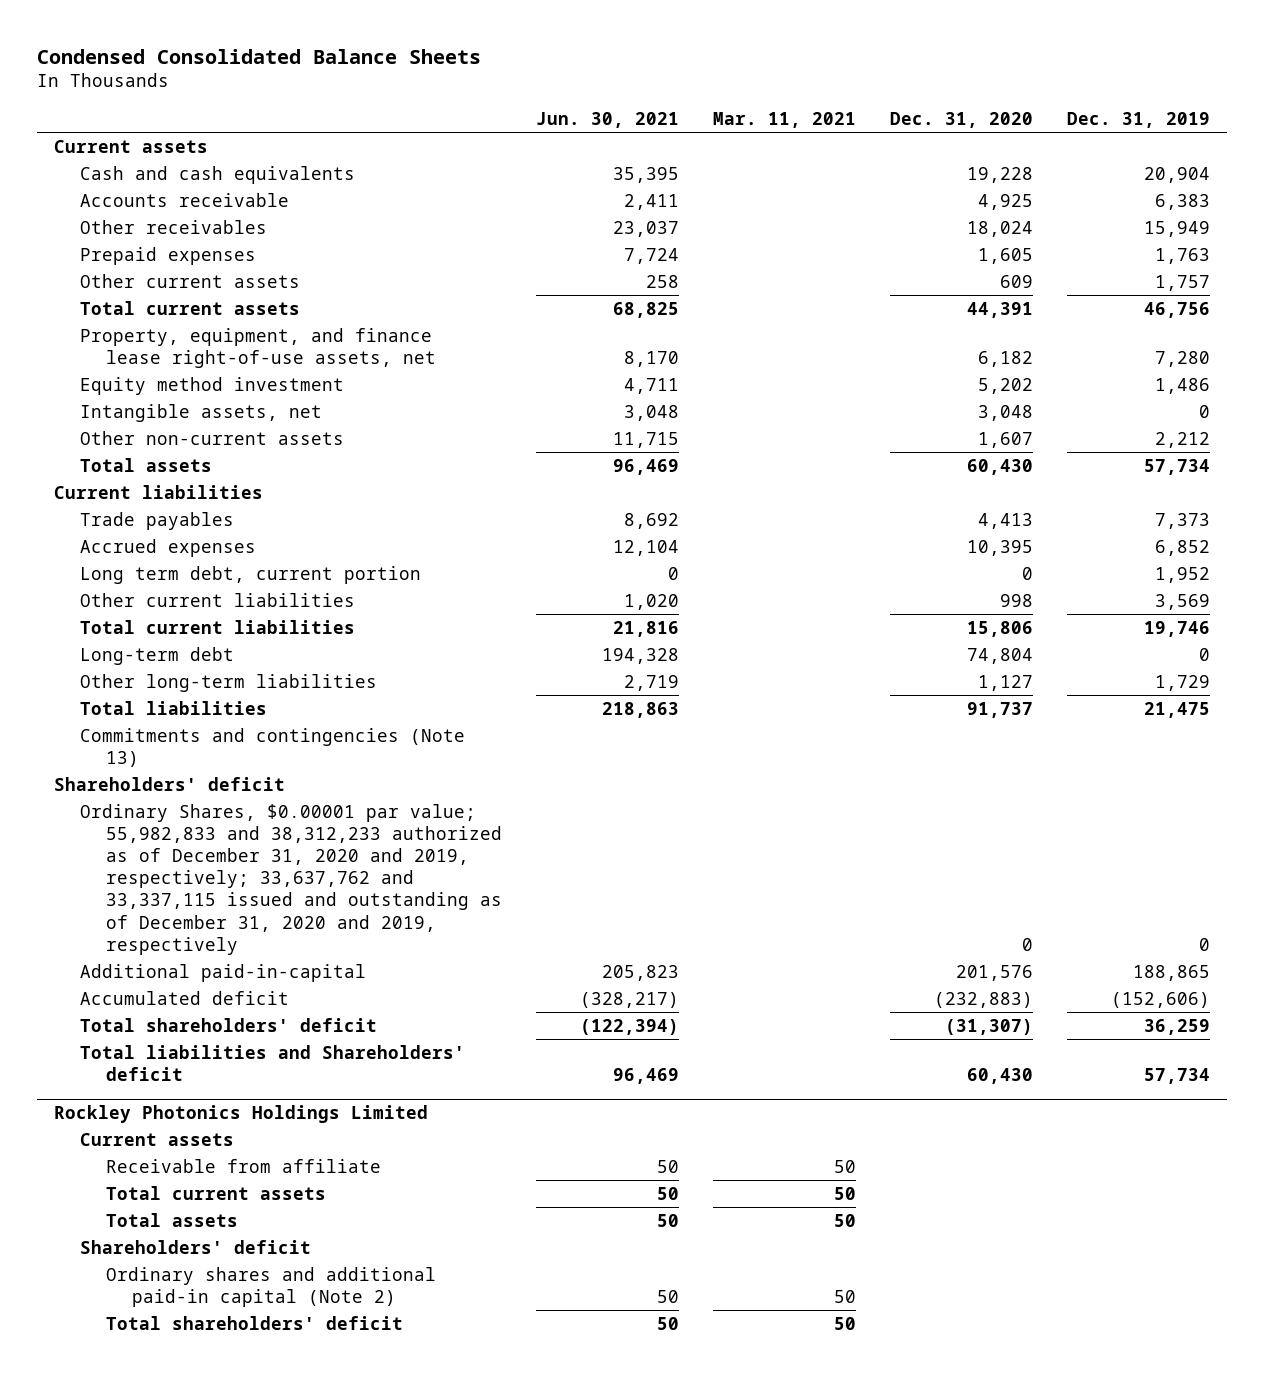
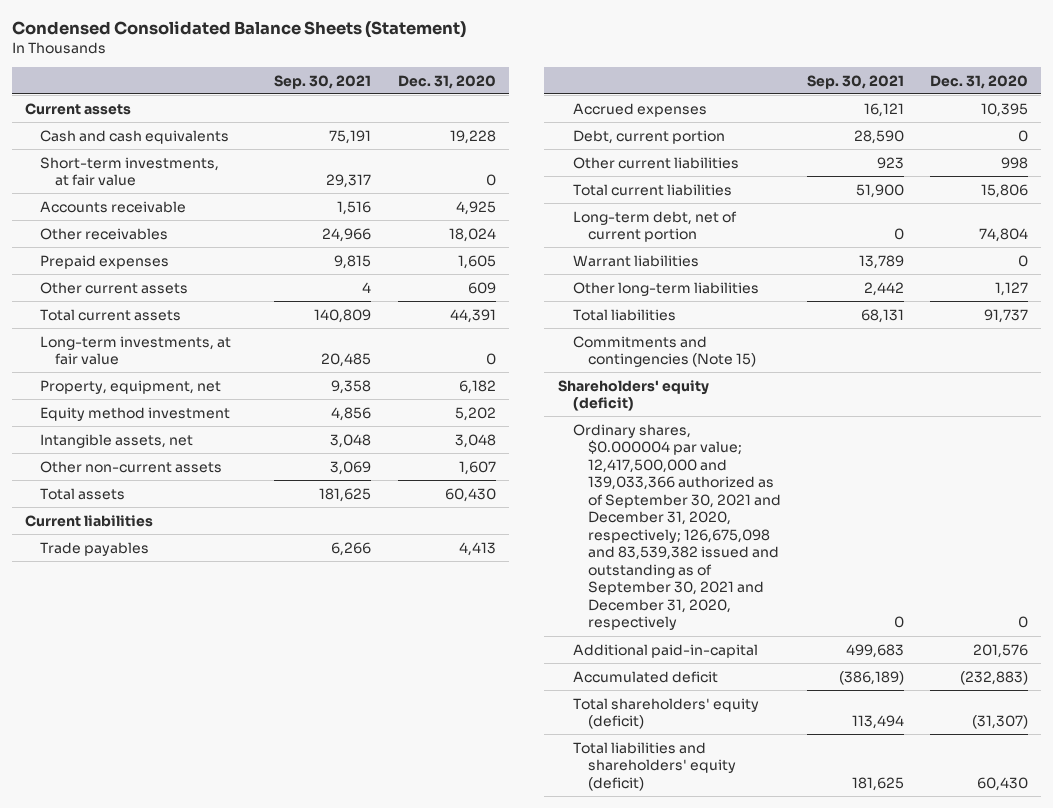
[36,48,481,64] Condensed Consolidated Balance Sheets -> [11,20,466,38] Condensed Consolidated Balance Sheets (Statement)
[535,111,679,128] Jun. 30, 2021 -> none
[712,111,856,128] Mar. 11, 2021 -> none
[1066,111,1210,128] Dec. 31, 2019 -> none
none -> [274,74,372,89] Sep. 30, 2021
none -> [40,156,220,187] Short-term investments, at fair value
none -> [40,335,232,366] Long-term investments, at fair value
[79,327,436,369] Property, equipment, and finance lease right-of-use assets, net -> [40,379,222,394] Property, equipment, net
[79,565,421,584] Long term debt, current portion -> [572,129,725,144] Debt, current portion
[79,646,234,665] Long-term debt -> [572,210,737,243] Long-term debt, net of current portion
none -> [572,254,699,267] Warrant liabilities
[79,727,465,768] Commitments and contingencies (Note 13) -> [572,335,756,368] Commitments and contingencies (Note 15)
[53,776,285,791] Shareholders' deficit -> [557,379,709,412] Shareholders' equity (deficit)
[79,803,502,955] Ordinary Shares, $0.00001 par value; 55,982,833 and 38,312,233 authorized as of December 31, 2020 and 2019, respectively; 33,637,762 and 33,337,115 issued and outstanding as of December 31, 2020 and 2019, respectively -> [572,423,781,631] Ordinary shares, $0.000004 par value; 12,417,500,000 and 139,033,366 authorized as of September 30, 2021 and December 31, 2020, respectively; 126,675,098 and 83,539,382 issued and outstanding as of September 30, 2021 and December 31, 2020, respectively
[53,1105,428,1124] Rockley Photonics Holdings Limited -> none
[79,1132,234,1146] Current assets -> none
[105,1158,381,1173] Receivable from affiliate -> none
[105,1185,326,1200] Total current assets -> none
[105,1212,238,1227] Total assets -> none
[79,1239,311,1254] Shareholders' deficit -> none
[105,1266,436,1308] Ordinary shares and additional paid-in capital (Note 2) -> none
[105,1315,403,1330] Total shareholders' deficit -> none
[79,1017,377,1032] Total shareholders' deficit -> [572,697,759,730] Total shareholders' equity (deficit)
[79,1044,465,1082] Total liabilities and Shareholders' deficit -> [572,741,736,791] Total liabilities and shareholders' equity (deficit)

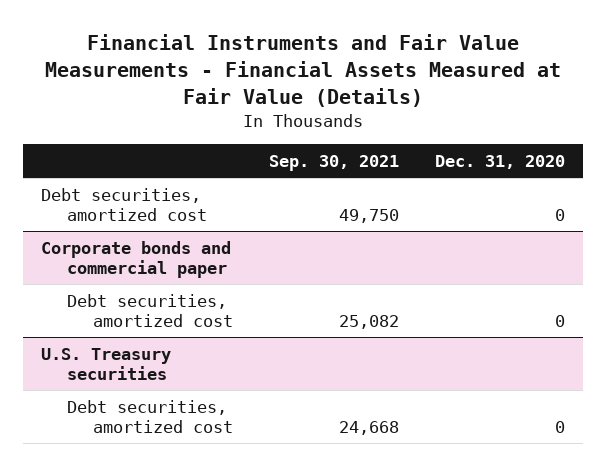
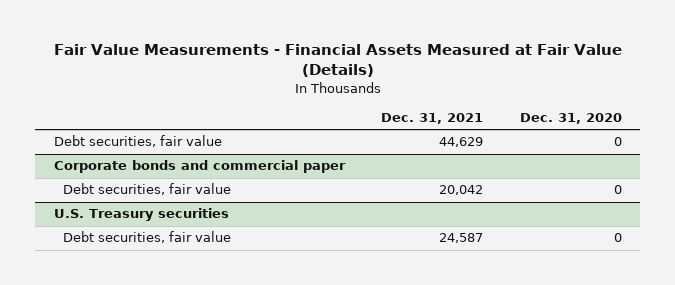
[45,34,562,107] Financial Instruments and Fair Value Measurements - Financial Assets Measured at Fair Value (Details) -> [53,44,622,78] Fair Value Measurements - Financial Assets Measured at Fair Value (Details)
[269,155,400,172] Sep. 30, 2021 -> none
none -> [381,113,484,125] Dec. 31, 2021
[41,187,208,222] Debt securities, amortized cost -> none
none -> [53,135,222,148] Debt securities, fair value
[67,293,234,328] Debt securities, amortized cost -> none
none -> [63,183,232,196] Debt securities, fair value
[67,399,234,434] Debt securities, amortized cost -> none
none -> [63,231,232,244] Debt securities, fair value

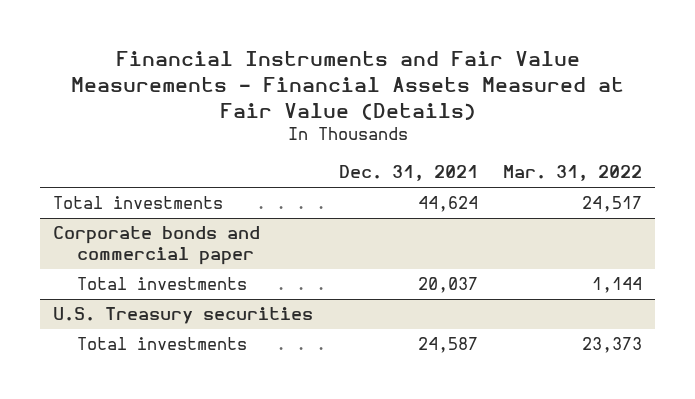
[53,44,622,78] Fair Value Measurements - Financial Assets Measured at Fair Value (Details) -> [70,50,624,120] Financial Instruments and Fair Value Measurements - Financial Assets Measured at Fair Value (Details)
[519,113,622,125] Dec. 31, 2020 -> none
none -> [503,165,643,182] Mar. 31, 2022
[53,135,222,148] Debt securities, fair value -> none
none -> [52,196,223,210] Total investments
[63,183,232,196] Debt securities, fair value -> none
none -> [76,277,247,291] Total investments
[63,231,232,244] Debt securities, fair value -> [76,337,247,351] Total investments

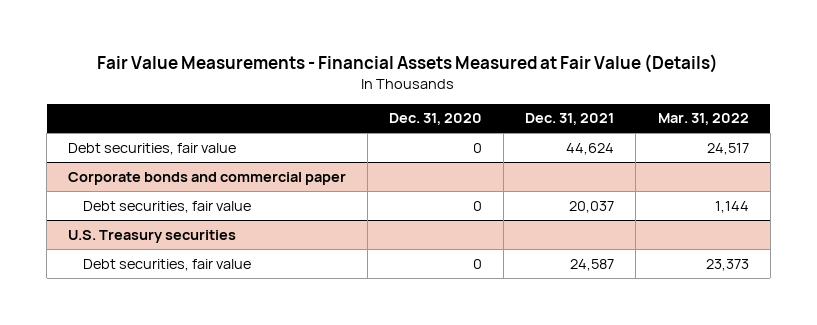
[70,50,624,120] Financial Instruments and Fair Value Measurements - Financial Assets Measured at Fair Value (Details) -> [97,54,719,74] Fair Value Measurements - Financial Assets Measured at Fair Value (Details)
none -> [389,113,483,126] Dec. 31, 2020
[52,196,223,210] Total investments -> [68,142,237,155] Debt securities, fair value
[76,277,247,291] Total investments -> [83,200,252,213] Debt securities, fair value
[76,337,247,351] Total investments -> [83,258,252,271] Debt securities, fair value

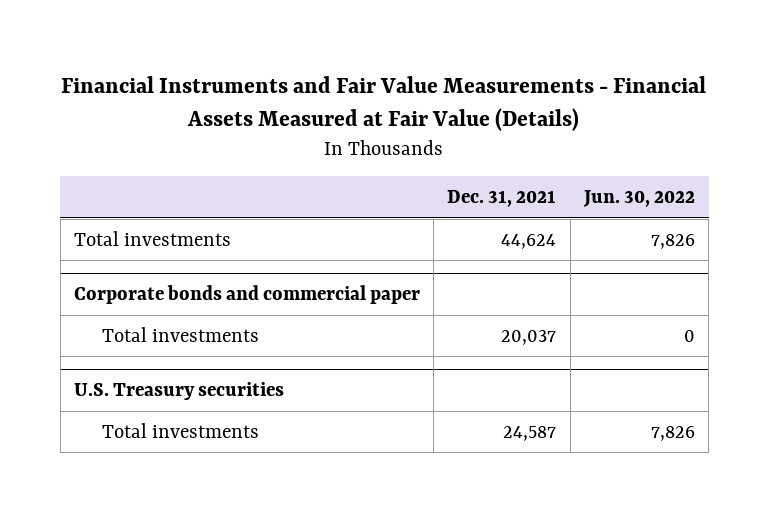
[97,54,719,74] Fair Value Measurements - Financial Assets Measured at Fair Value (Details) -> [61,76,707,132] Financial Instruments and Fair Value Measurements - Financial Assets Measured at Fair Value (Details)
[389,113,483,126] Dec. 31, 2020 -> none
[657,113,749,126] Mar. 31, 2022 -> none
none -> [583,190,696,208] Jun. 30, 2022
[68,142,237,155] Debt securities, fair value -> [73,230,231,246] Total investments
[83,200,252,213] Debt securities, fair value -> [101,326,259,342] Total investments
[83,258,252,271] Debt securities, fair value -> [101,422,259,438] Total investments

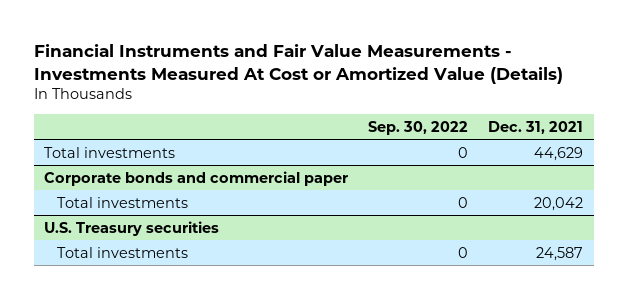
[61,76,707,132] Financial Instruments and Fair Value Measurements - Financial Assets Measured at Fair Value (Details) -> [33,43,563,84] Financial Instruments and Fair Value Measurements - Investments Measured At Cost or Amortized Value (Details)
[583,190,696,208] Jun. 30, 2022 -> none
none -> [368,120,469,135] Sep. 30, 2022
[501,233,557,249] 44,624 -> [534,146,584,161] 44,629
[501,329,557,345] 20,037 -> [534,196,584,211] 20,042

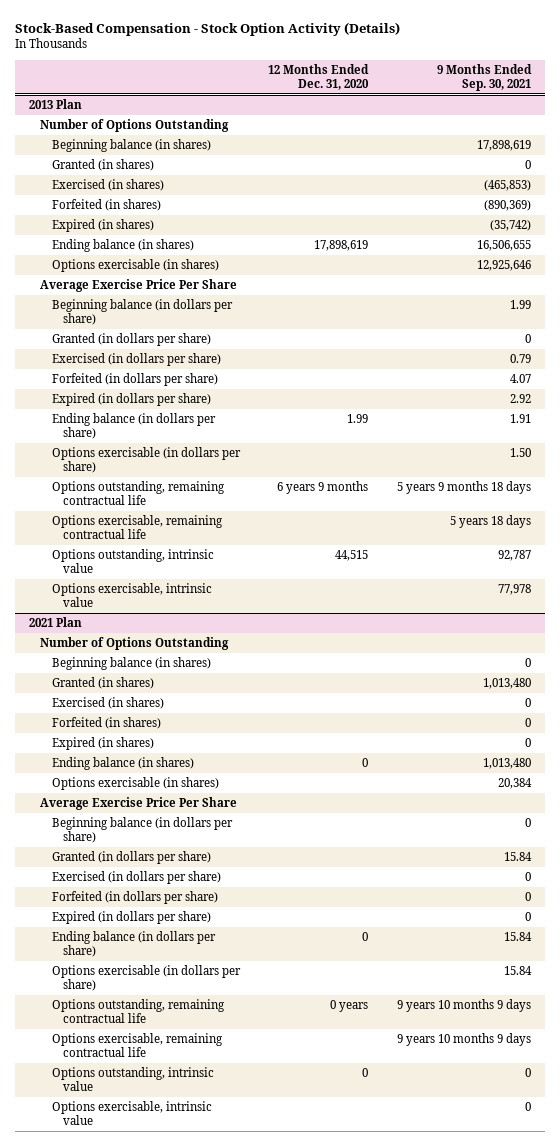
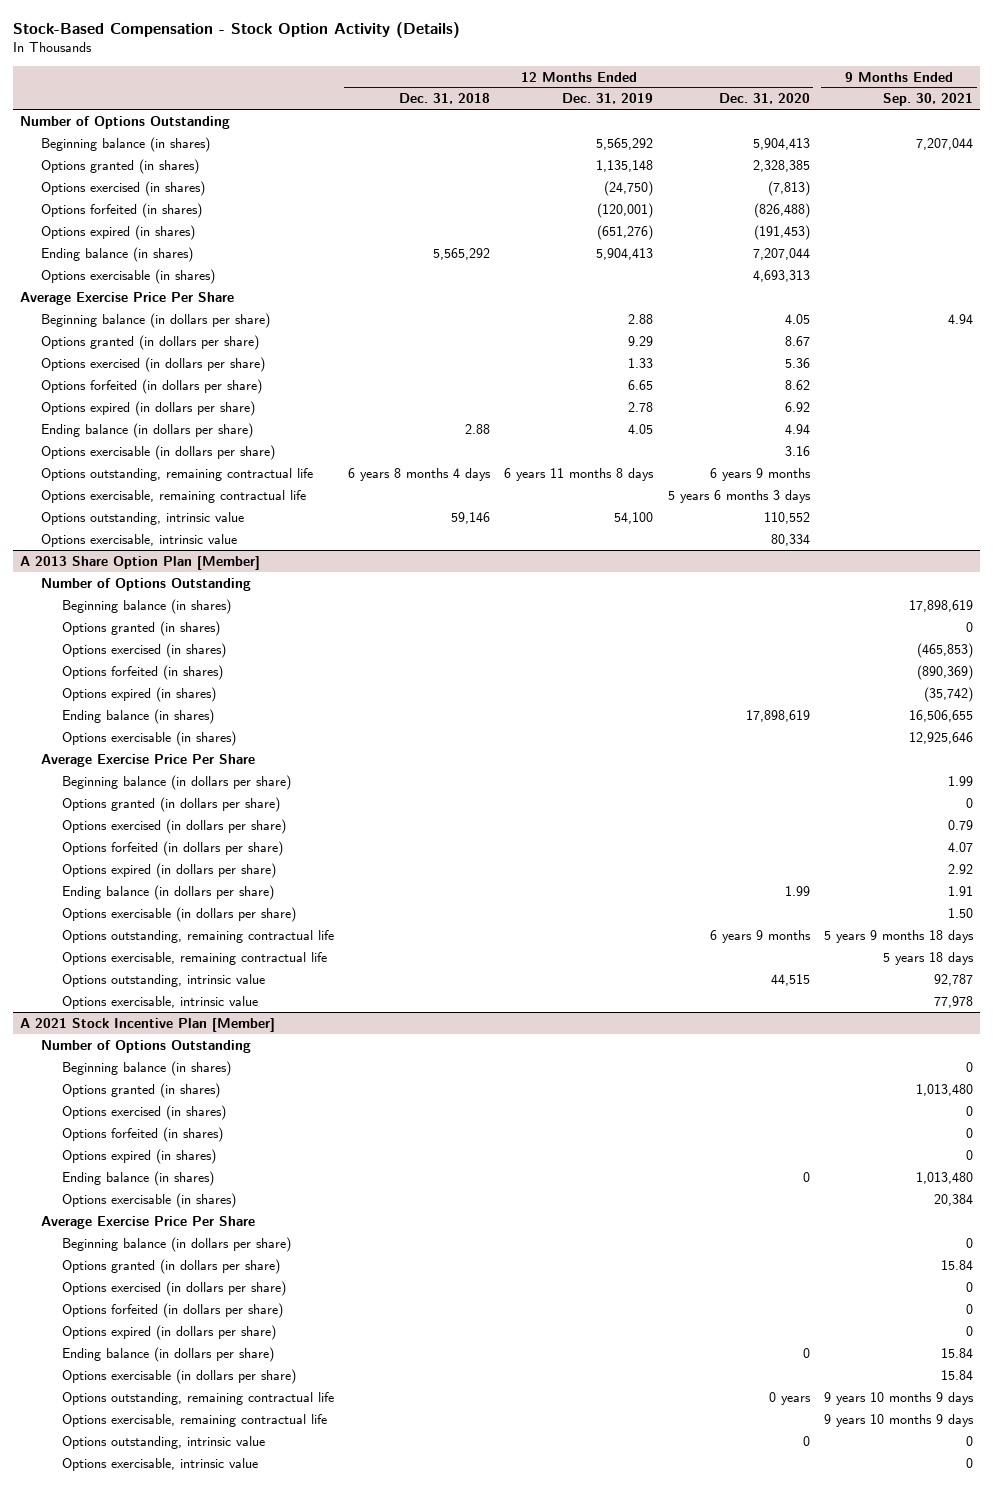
none -> [399,93,491,105] Dec. 31, 2018
none -> [562,93,654,105] Dec. 31, 2019
[29,99,83,110] 2013 Plan -> none
none -> [40,136,210,152] Beginning balance (in shares)
none -> [40,158,199,174] Options granted (in shares)
none -> [40,180,205,196] Options exercised (in shares)
none -> [40,202,202,218] Options forfeited (in shares)
none -> [40,224,195,240] Options expired (in shares)
none -> [40,246,193,262] Ending balance (in shares)
none -> [40,268,215,284] Options exercisable (in shares)
none -> [19,291,234,305] Average Exercise Price Per Share
none -> [40,312,270,328] Beginning balance (in dollars per share)
none -> [40,334,259,350] Options granted (in dollars per share)
none -> [40,356,265,372] Options exercised (in dollars per share)
none -> [40,378,262,394] Options forfeited (in dollars per share)
none -> [40,400,255,416] Options expired (in dollars per share)
none -> [40,422,253,438] Ending balance (in dollars per share)
none -> [40,444,275,460] Options exercisable (in dollars per share)
none -> [40,467,313,481] Options outstanding, remaining contractual life
none -> [40,489,306,503] Options exercisable, remaining contractual life
none -> [40,511,244,525] Options outstanding, intrinsic value
none -> [40,533,237,547] Options exercisable, intrinsic value
none -> [19,555,260,570] A 2013 Share Option Plan [Member]
none -> [40,577,251,591] Number of Options Outstanding
[51,159,154,172] Granted (in shares) -> [61,620,220,636] Options granted (in shares)
[51,179,164,192] Exercised (in shares) -> [61,642,226,658] Options exercised (in shares)
[51,199,161,212] Forfeited (in shares) -> [61,664,223,680] Options forfeited (in shares)
[51,219,154,233] Expired (in shares) -> [61,686,216,702] Options expired (in shares)
[51,333,211,347] Granted (in dollars per share) -> [61,796,280,812] Options granted (in dollars per share)
[51,353,221,367] Exercised (in dollars per share) -> [61,818,286,834] Options exercised (in dollars per share)
[51,373,218,387] Forfeited (in dollars per share) -> [61,840,283,856] Options forfeited (in dollars per share)
[51,393,211,407] Expired (in dollars per share) -> [61,862,276,878] Options expired (in dollars per share)
[29,617,83,628] 2021 Plan -> [19,1017,275,1032] A 2021 Stock Incentive Plan [Member]
[51,677,154,690] Granted (in shares) -> [61,1082,220,1098] Options granted (in shares)
[51,697,164,710] Exercised (in shares) -> [61,1104,226,1120] Options exercised (in shares)
[51,717,161,730] Forfeited (in shares) -> [61,1126,223,1142] Options forfeited (in shares)
[51,737,154,751] Expired (in shares) -> [61,1148,216,1164] Options expired (in shares)
[51,851,211,865] Granted (in dollars per share) -> [61,1258,280,1274] Options granted (in dollars per share)
[51,871,221,885] Exercised (in dollars per share) -> [61,1280,286,1296] Options exercised (in dollars per share)
[51,891,218,905] Forfeited (in dollars per share) -> [61,1302,283,1318] Options forfeited (in dollars per share)
[51,911,211,925] Expired (in dollars per share) -> [61,1324,276,1340] Options expired (in dollars per share)

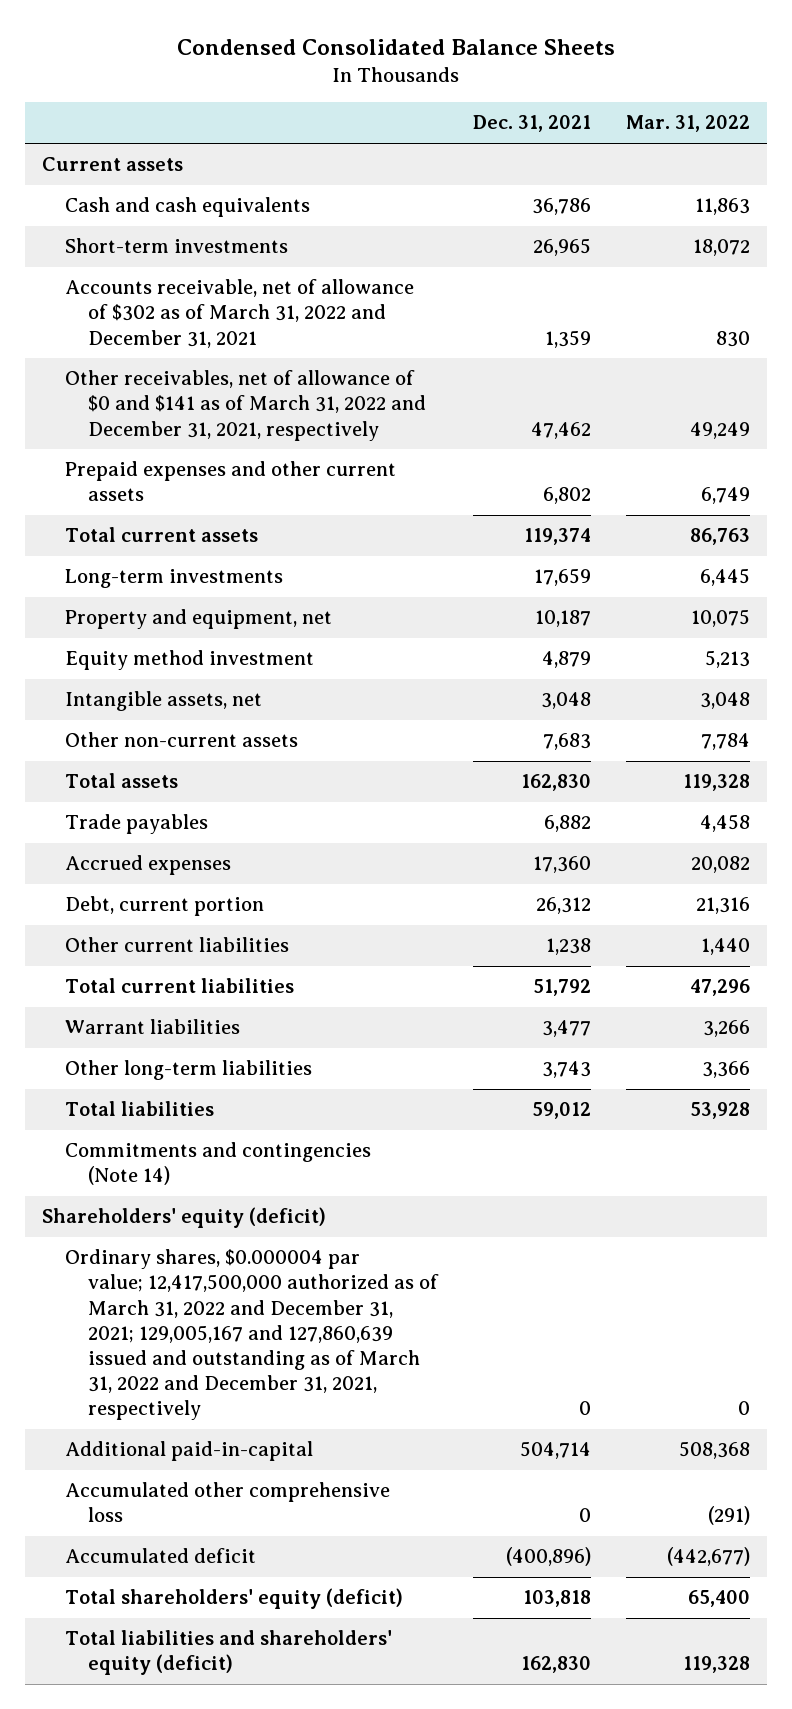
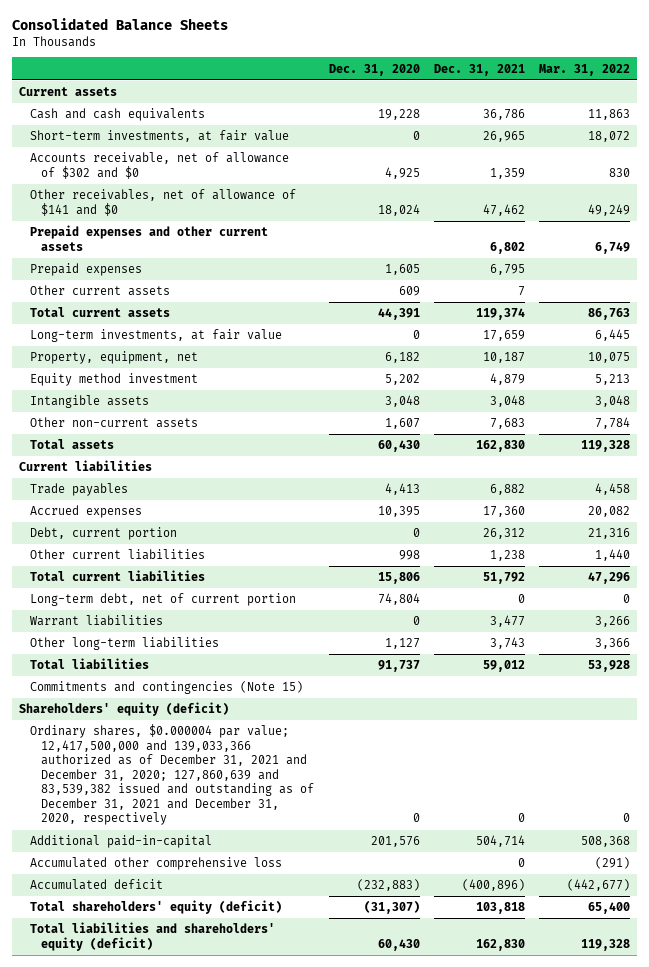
[176,39,615,56] Condensed Consolidated Balance Sheets -> [12,18,229,31] Consolidated Balance Sheets
none -> [328,63,420,76] Dec. 31, 2020
[65,238,289,254] Short-term investments -> [30,130,290,143] Short-term investments, at fair value
[65,279,415,348] Accounts receivable, net of allowance of $302 as of March 31, 2022 and December 31, 2021 -> [30,152,290,179] Accounts receivable, net of allowance of $302 and $0
[65,370,427,441] Other receivables, net of allowance of $0 and $141 as of March 31, 2022 and December 31, 2021, respectively -> [30,189,297,216] Other receivables, net of allowance of $141 and $0
none -> [30,263,143,277] Prepaid expenses
none -> [30,285,171,297] Other current assets
[65,569,284,589] Long-term investments -> [30,329,283,343] Long-term investments, at fair value
[65,609,333,630] Property and equipment, net -> [30,351,199,365] Property, equipment, net
[65,691,263,712] Intangible assets, net -> [30,395,150,409] Intangible assets
none -> [19,460,153,472] Current liabilities
none -> [30,593,297,607] Long-term debt, net of current portion
[65,1142,372,1186] Commitments and contingencies (Note 14) -> [30,681,304,695] Commitments and contingencies (Note 15)
[65,1249,440,1421] Ordinary shares, $0.000004 par value; 12,417,500,000 authorized as of March 31, 2022 and December 31, 2021; 129,005,167 and 127,860,639 issued and outstanding as of March 31, 2022 and December 31, 2021, respectively -> [30,724,315,826] Ordinary shares, $0.000004 par value; 12,417,500,000 and 139,033,366 authorized as of December 31, 2021 and December 31, 2020; 127,860,639 and 83,539,382 issued and outstanding as of December 31, 2021 and December 31, 2020, respectively

